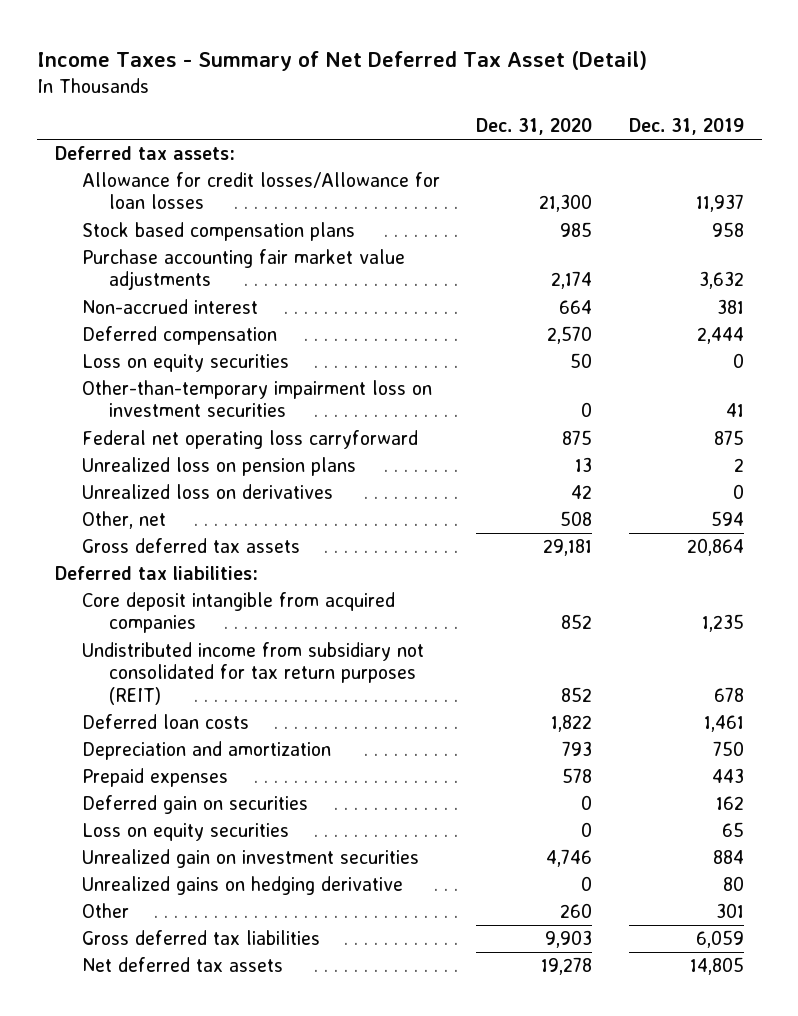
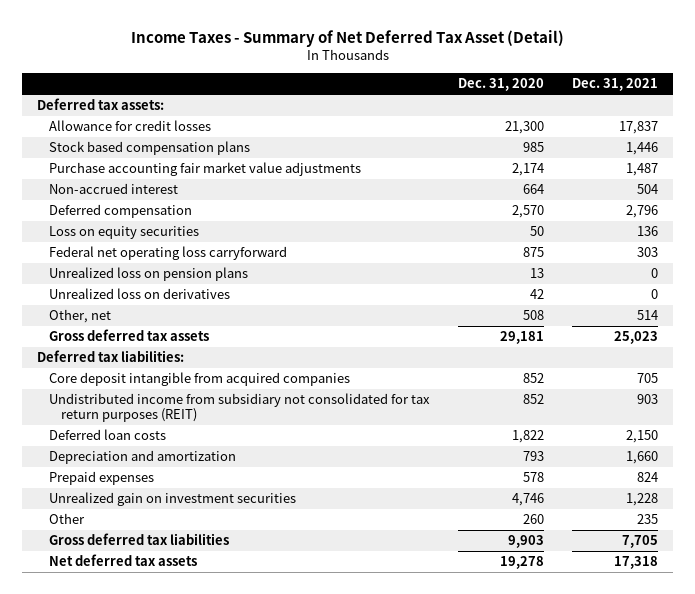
[628,118,744,136] Dec. 31, 2019 -> none
none -> [572,78,659,92] Dec. 31, 2021
[81,172,440,210] Allowance for credit losses/Allowance for loan losses -> [48,120,211,132] Allowance for credit losses
[81,380,432,418] Other-than-temporary impairment loss on investment securities -> none
[81,795,308,815] Deferred gain on securities -> none
[81,823,289,842] Loss on equity securities -> none
[81,876,403,896] Unrealized gains on hedging derivative -> none

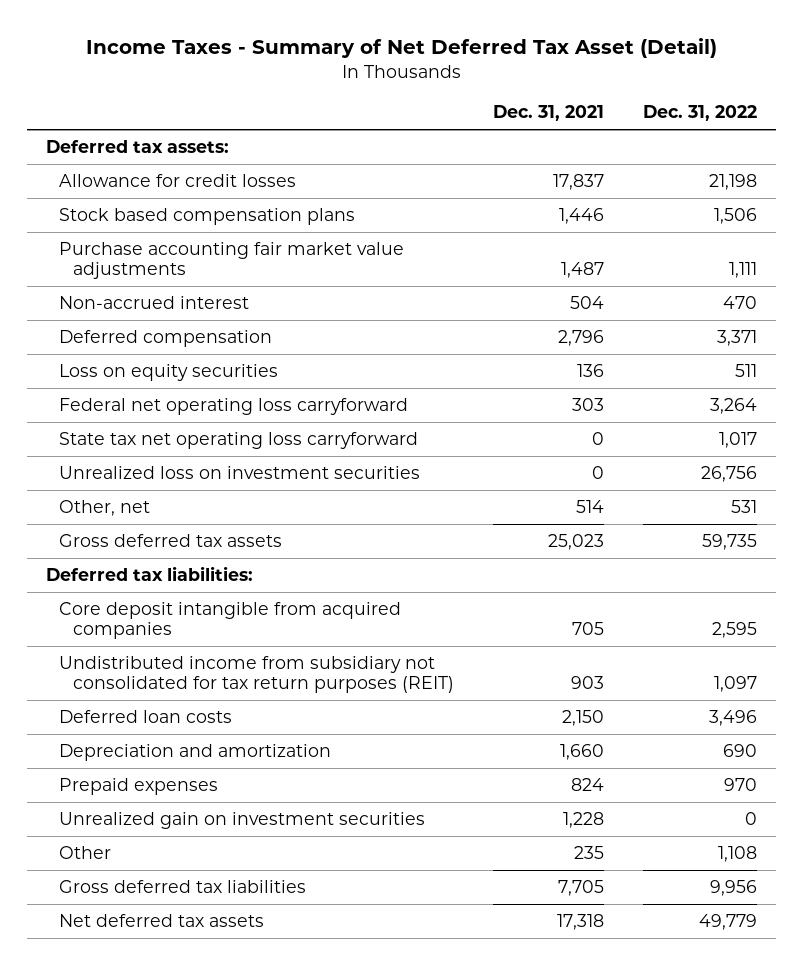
[457,78,544,92] Dec. 31, 2020 -> none
none -> [642,105,757,122] Dec. 31, 2022
[48,267,248,282] Unrealized loss on pension plans -> none
none -> [59,432,419,450] State tax net operating loss carryforward
[48,288,230,300] Unrealized loss on derivatives -> [59,466,421,480] Unrealized loss on investment securities

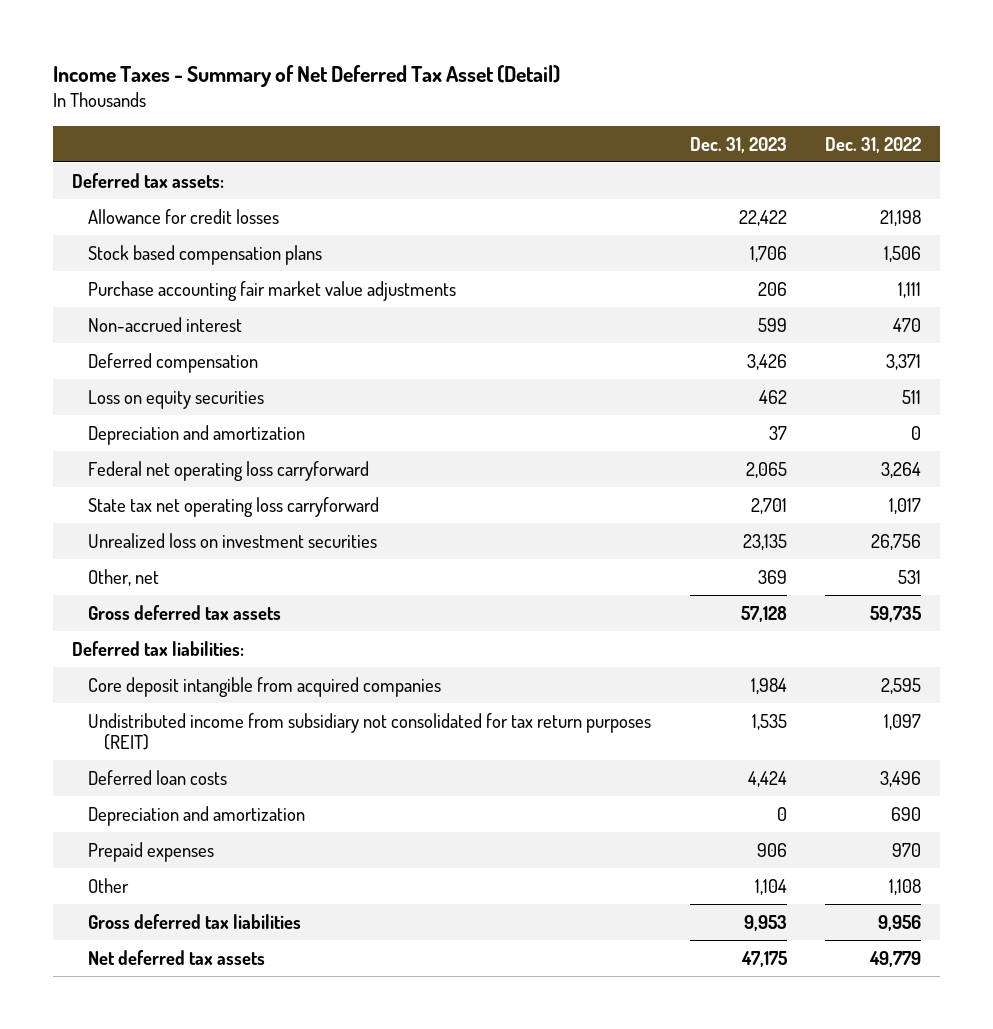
[492,105,604,122] Dec. 31, 2021 -> none
none -> [689,136,787,153] Dec. 31, 2023
none -> [88,424,306,445] Depreciation and amortization
[59,812,426,830] Unrealized gain on investment securities -> none

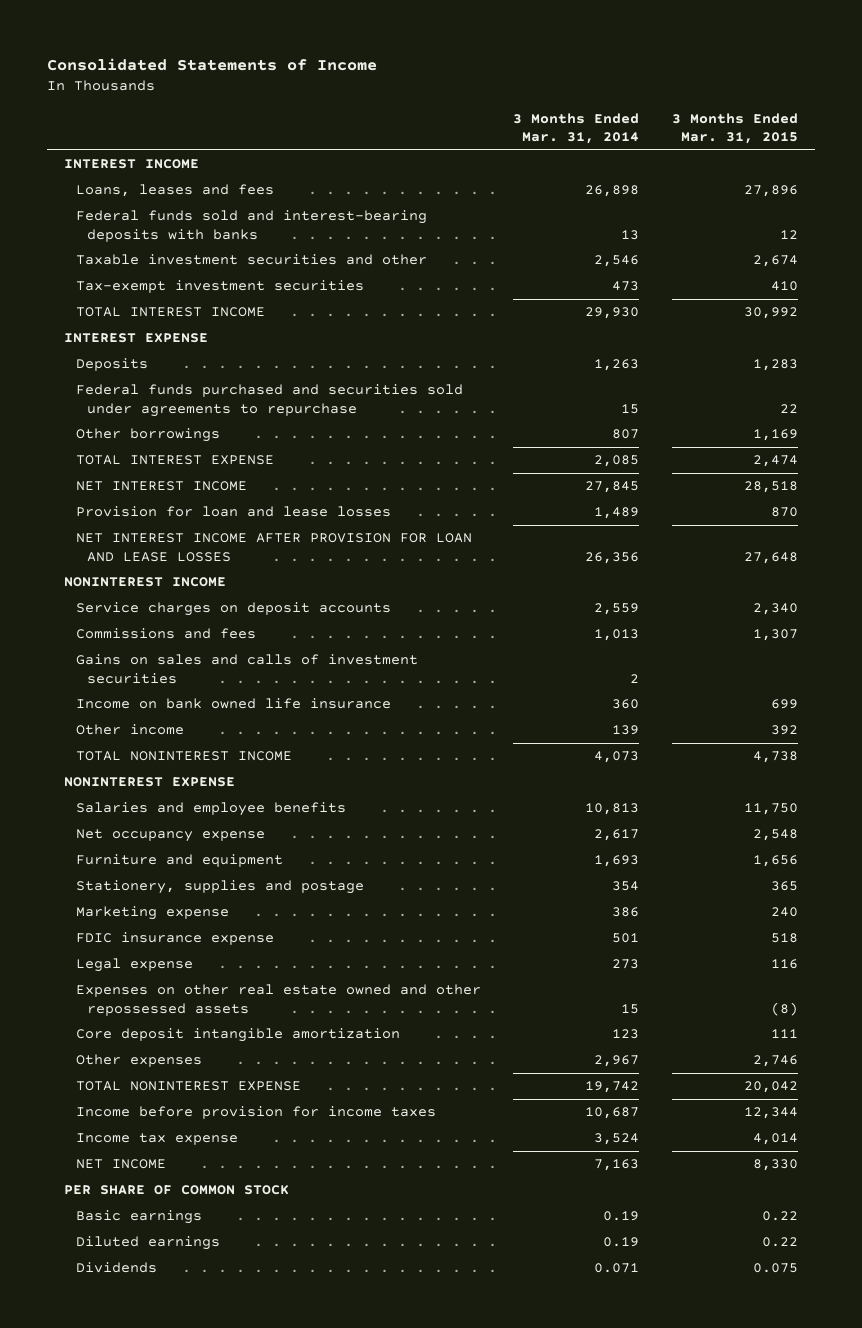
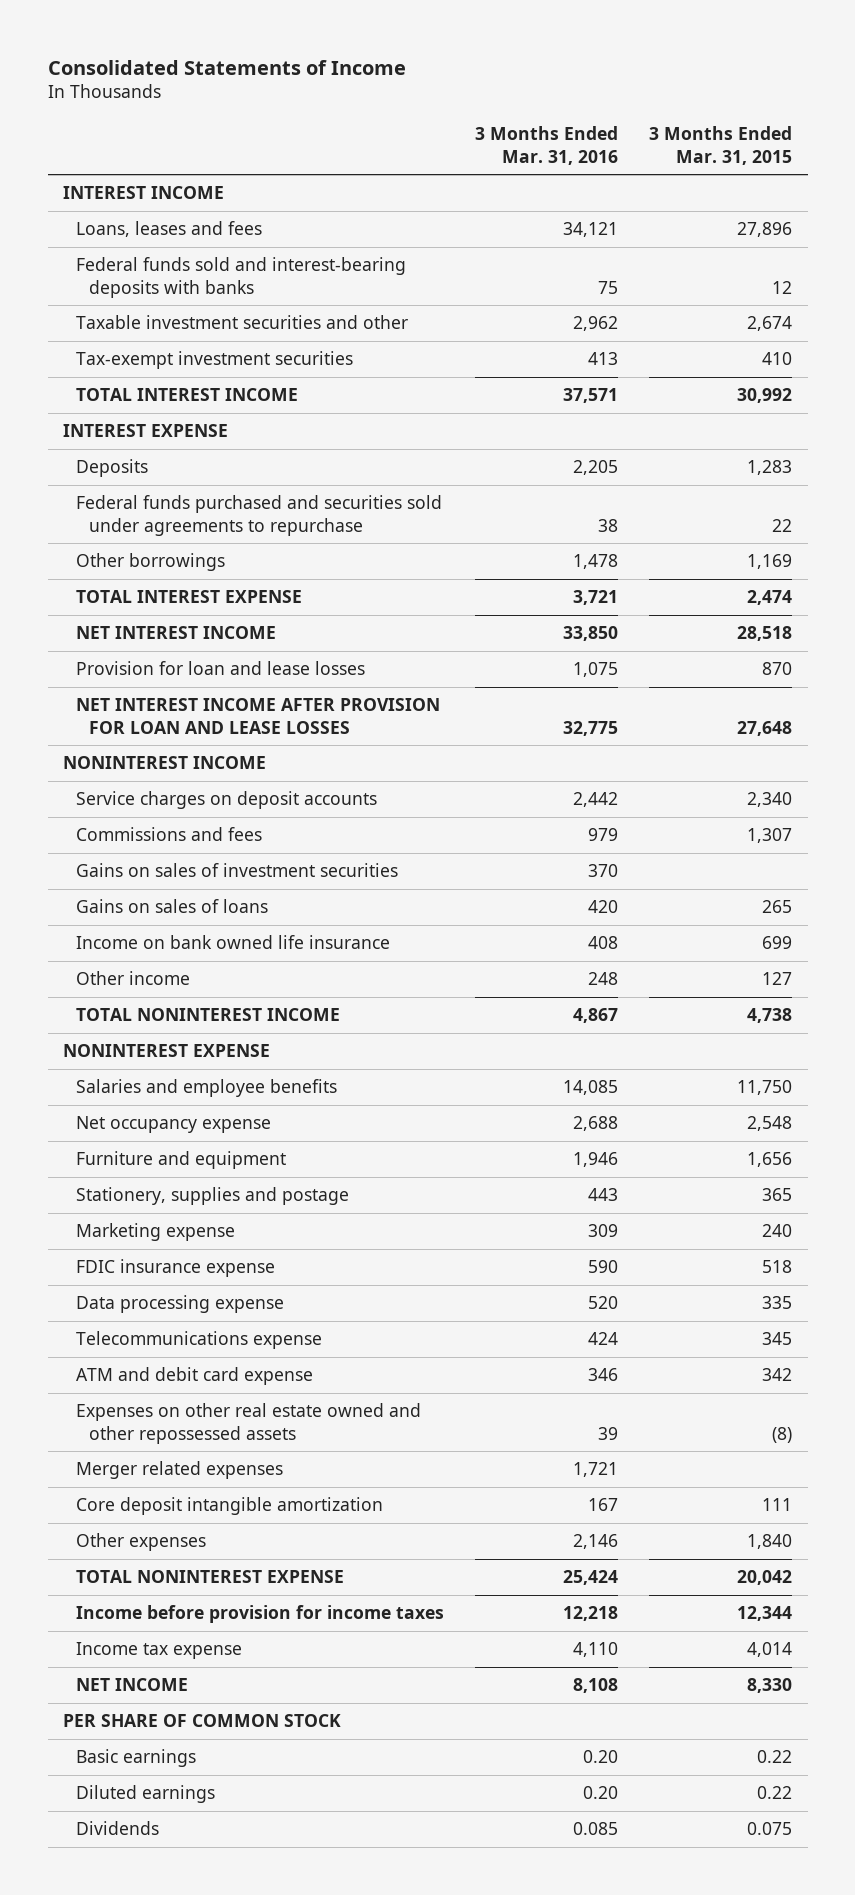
[513,112,640,144] 3 Months Ended Mar. 31, 2014 -> none
none -> [475,126,619,165] 3 Months Ended Mar. 31, 2016
[75,654,418,684] Gains on sales and calls of investment securities -> [75,863,398,878] Gains on sales of investment securities
none -> [75,899,268,914] Gains on sales of loans
[771,725,799,736] 392 -> [762,972,793,986] 127
[75,958,193,973] Legal expense -> none
none -> [75,1295,284,1314] Data processing expense
none -> [75,1331,322,1350] Telecommunications expense
none -> [75,1367,313,1386] ATM and debit card expense
none -> [75,1461,283,1480] Merger related expenses
[753,1055,799,1068] 2,746 -> [747,1534,793,1550] 1,840

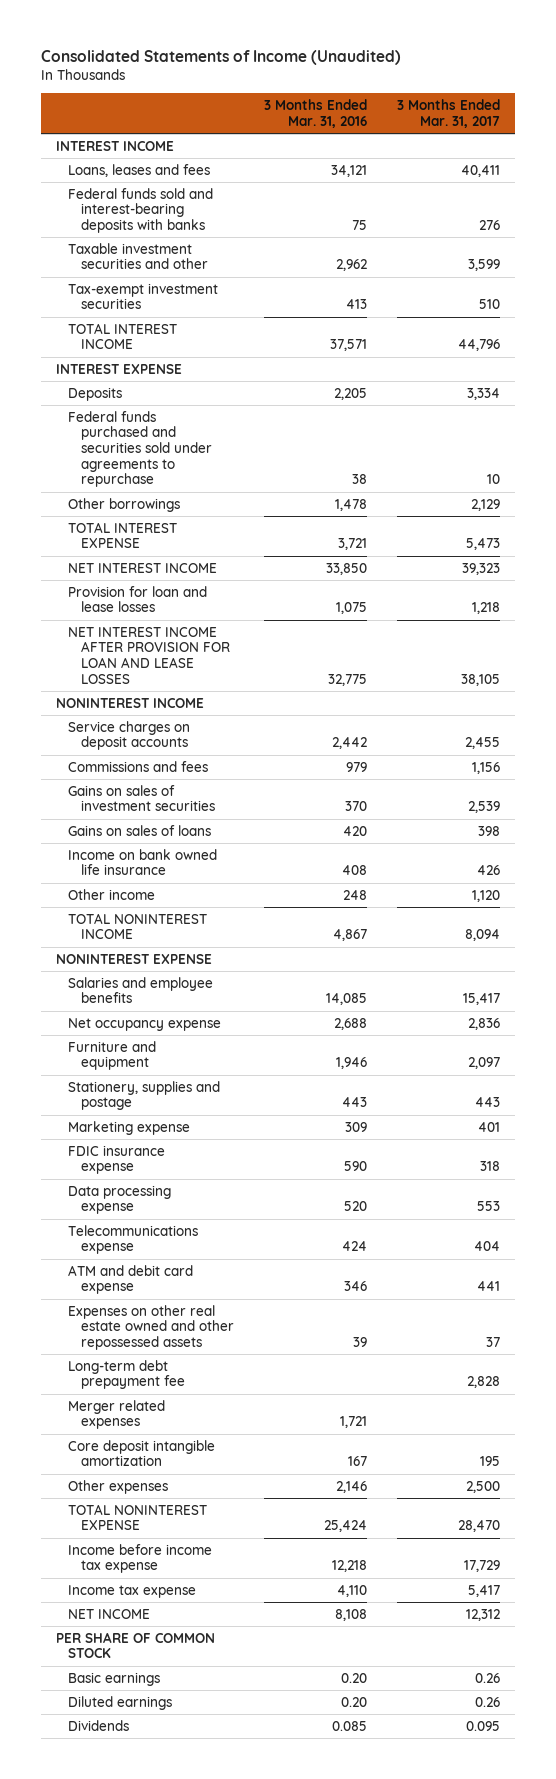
[47,59,406,75] Consolidated Statements of Income -> [40,49,401,65] Consolidated Statements of Income (Unaudited)
[649,126,793,165] 3 Months Ended Mar. 31, 2015 -> none
none -> [397,99,501,128] 3 Months Ended Mar. 31, 2017
none -> [68,1359,185,1390] Long-term debt prepayment fee
[75,1605,444,1624] Income before provision for income taxes -> [68,1543,213,1574] Income before income tax expense

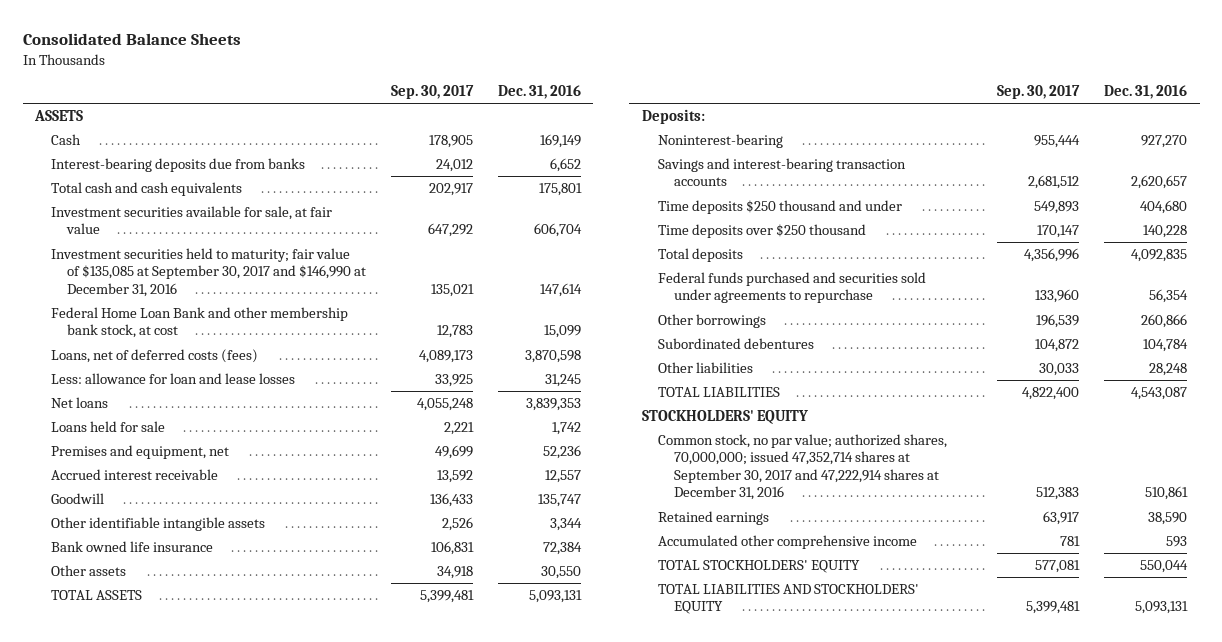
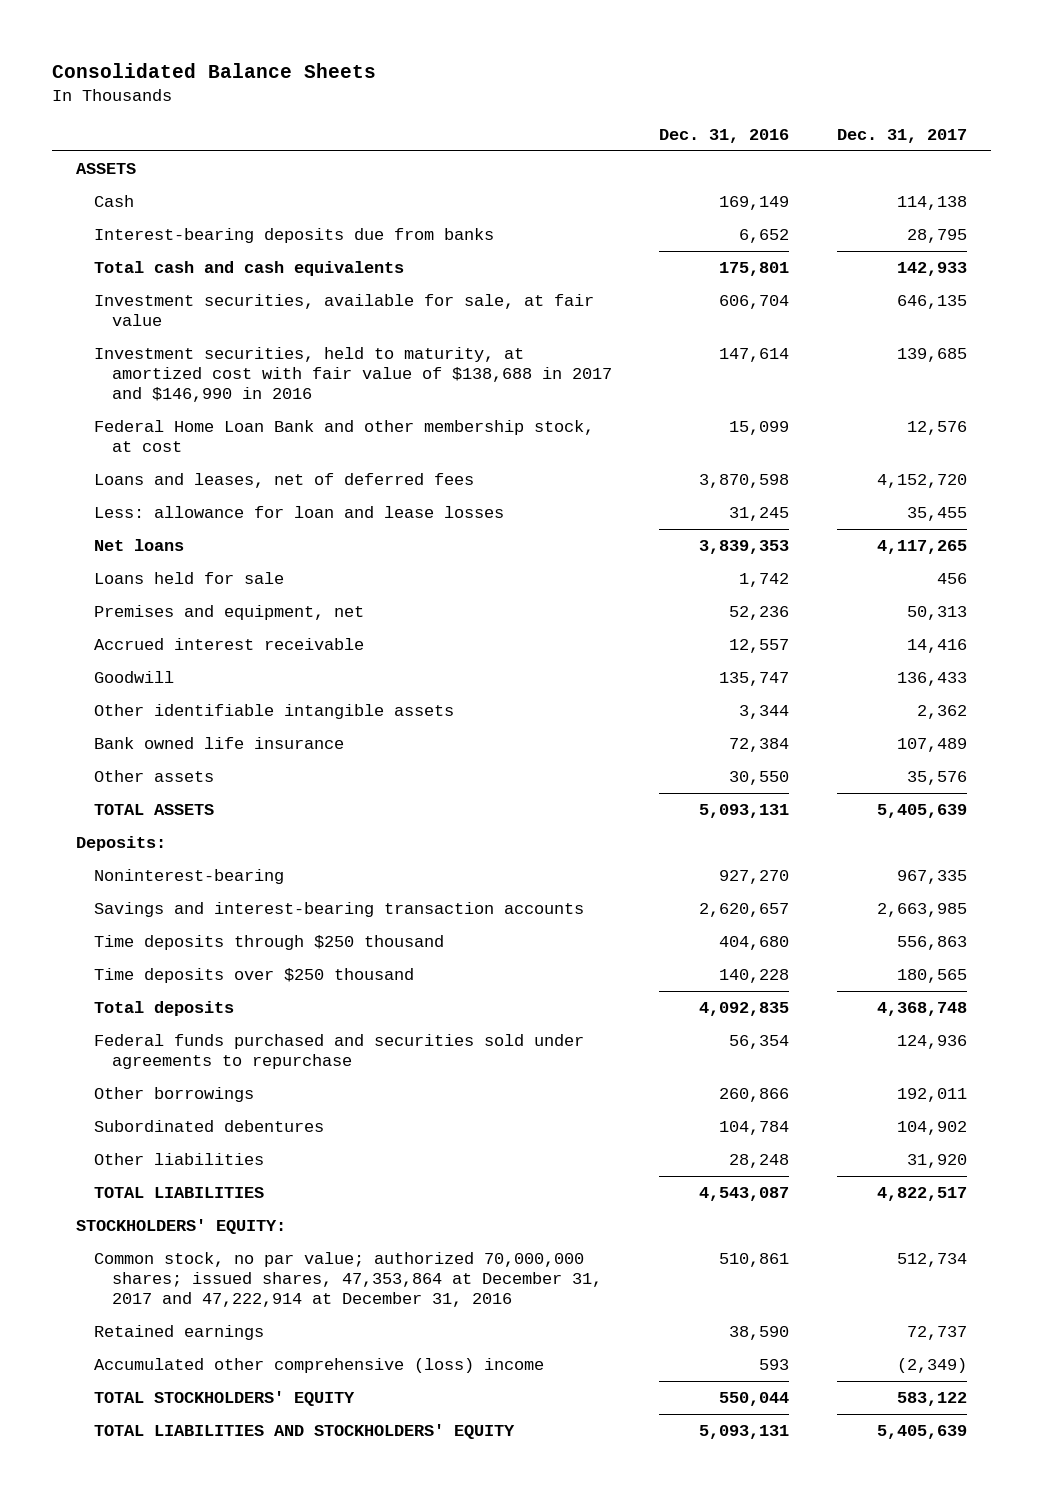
[390,85,474,100] Sep. 30, 2017 -> none
none -> [836,129,967,144] Dec. 31, 2017
[51,205,333,235] Investment securities available for sale, at fair value -> [93,293,594,326] Investment securities, available for sale, at fair value
[51,247,366,297] Investment securities held to maturity; fair value of $135,085 at September 30, 2017 and $146,990 at December 31, 2016 -> [93,346,612,402] Investment securities, held to maturity, at amortized cost with fair value of $138,688 in 2017 and $146,990 in 2016
[51,306,349,339] Federal Home Loan Bank and other membership bank stock, at cost -> [93,419,594,452] Federal Home Loan Bank and other membership stock, at cost
[51,348,259,363] Loans, net of deferred costs (fees) -> [93,472,474,488] Loans and leases, net of deferred fees
[657,199,902,214] Time deposits $250 thousand and under -> [93,934,444,950] Time deposits through $250 thousand
[641,409,808,424] STOCKHOLDERS' EQUITY -> [75,1218,286,1234] STOCKHOLDERS' EQUITY:
[657,433,947,501] Common stock, no par value; authorized shares, 70,000,000; issued 47,352,714 shares at September 30, 2017 and 47,222,914 shares at December 31, 2016 -> [93,1251,602,1307] Common stock, no par value; authorized 70,000,000 shares; issued shares, 47,353,864 at December 31, 2017 and 47,222,914 at December 31, 2016
[657,534,917,549] Accumulated other comprehensive income -> [93,1357,544,1373] Accumulated other comprehensive (loss) income

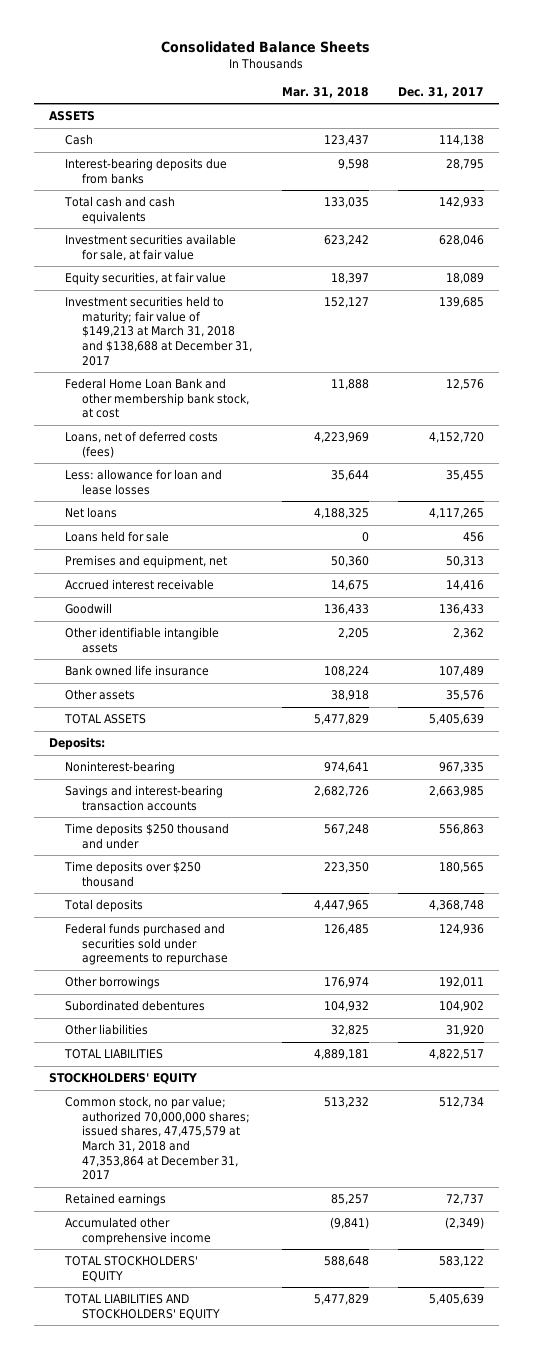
[659,129,790,144] Dec. 31, 2016 -> none
none -> [281,86,369,98] Mar. 31, 2018
[93,293,594,326] Investment securities, available for sale, at fair value -> [65,234,237,261] Investment securities available for sale, at fair value
[896,294,967,309] 646,135 -> [439,235,485,247] 628,046
none -> [65,272,227,286] Equity securities, at fair value
[93,346,612,402] Investment securities, held to maturity, at amortized cost with fair value of $138,688 in 2017 and $146,990 in 2016 -> [65,296,252,366] Investment securities held to maturity; fair value of $149,213 at March 31, 2018 and $138,688 at December 31, 2017
[93,419,594,452] Federal Home Loan Bank and other membership stock, at cost -> [65,378,249,419] Federal Home Loan Bank and other membership bank stock, at cost
[93,472,474,488] Loans and leases, net of deferred fees -> [65,431,219,458] Loans, net of deferred costs (fees)
[93,934,444,950] Time deposits through $250 thousand -> [64,823,230,849] Time deposits $250 thousand and under
[75,1218,286,1234] STOCKHOLDERS' EQUITY: -> [48,1073,197,1085] STOCKHOLDERS' EQUITY
[93,1251,602,1307] Common stock, no par value; authorized 70,000,000 shares; issued shares, 47,353,864 at December 31, 2017 and 47,222,914 at December 31, 2016 -> [65,1096,250,1181] Common stock, no par value; authorized 70,000,000 shares; issued shares, 47,475,579 at March 31, 2018 and 47,353,864 at December 31, 2017
[93,1357,544,1373] Accumulated other comprehensive (loss) income -> [65,1217,211,1245] Accumulated other comprehensive income

